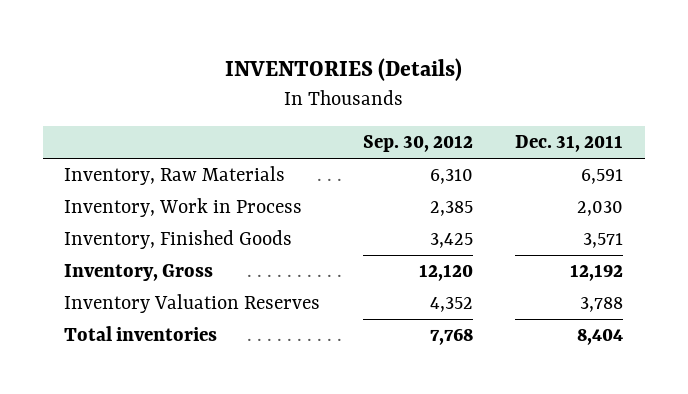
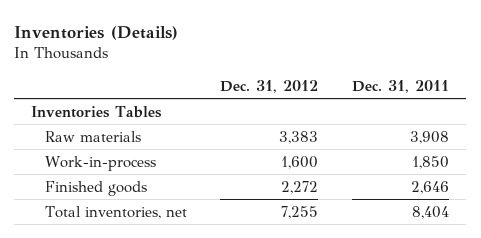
[224,58,462,82] INVENTORIES (Details) -> [14,25,179,40] Inventories (Details)
[362,135,473,153] Sep. 30, 2012 -> none
none -> [220,79,319,93] Dec. 31, 2012
[64,263,214,281] Inventory, Gross -> none
[64,293,321,313] Inventory Valuation Reserves -> none
none -> [31,105,163,118] Inventories Tables
[64,165,286,185] Inventory, Raw Materials -> [44,130,141,142] Raw materials
[581,168,624,184] 6,591 -> [410,130,450,144] 3,908
[64,197,303,217] Inventory, Work in Process -> [44,155,156,171] Work-in-process
[577,200,624,216] 2,030 -> [412,155,450,169] 1,850
[64,229,293,249] Inventory, Finished Goods -> [44,180,147,196] Finished goods
[583,232,624,248] 3,571 -> [411,180,450,194] 2,646
[64,325,218,341] Total inventories -> [44,205,187,219] Total inventories, net

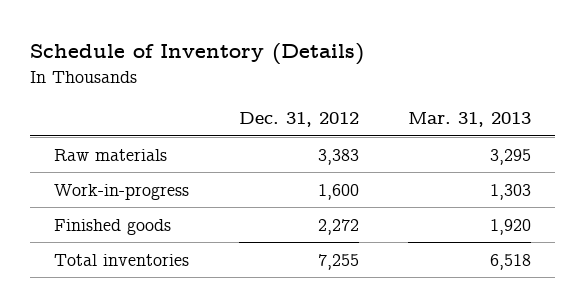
[14,25,179,40] Inventories (Details) -> [29,43,364,66] Schedule of Inventory (Details)
[352,79,450,93] Dec. 31, 2011 -> none
none -> [407,112,531,128] Mar. 31, 2013
[31,105,163,118] Inventories Tables -> none
[44,155,156,171] Work-in-process -> [54,183,190,200] Work-in-progress
[44,205,187,219] Total inventories, net -> [54,253,190,266] Total inventories

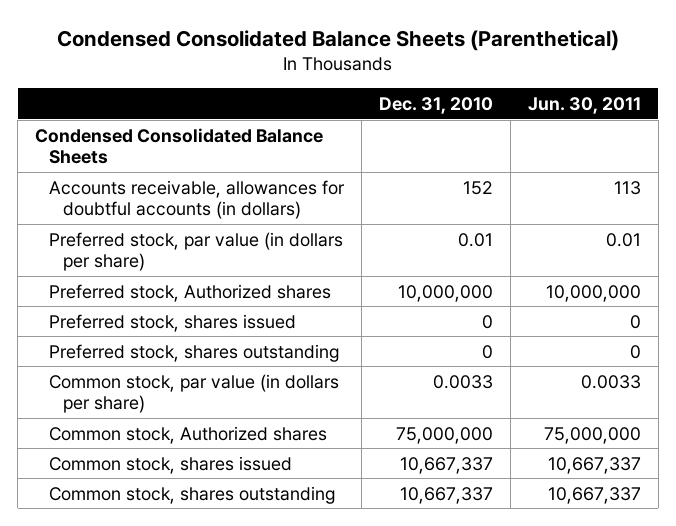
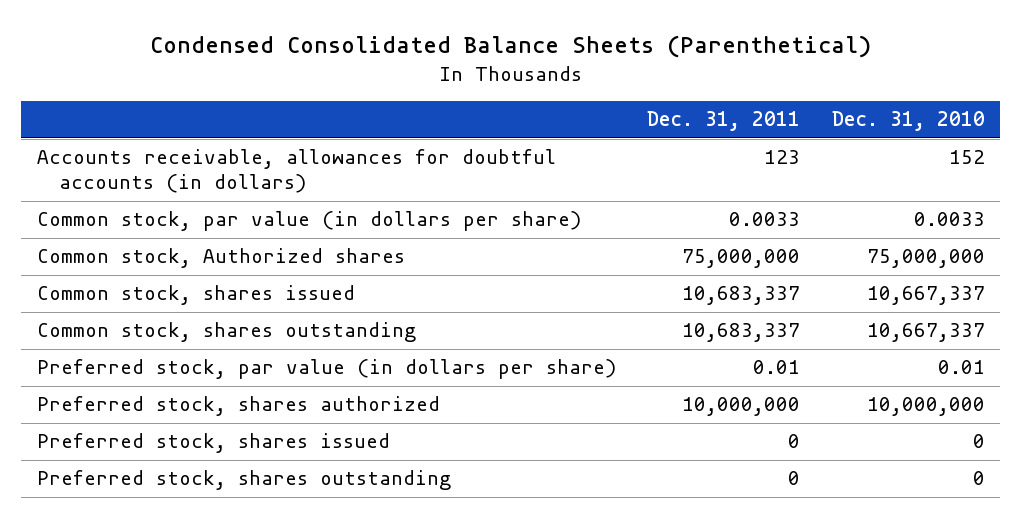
[527,96,641,114] Jun. 30, 2011 -> none
none -> [647,111,801,132] Dec. 31, 2011
[35,127,324,165] Condensed Consolidated Balance Sheets -> none
[48,283,331,302] Preferred stock, Authorized shares -> none
[48,231,343,272] Preferred stock, par value (in dollars per share) -> [37,359,617,380] Preferred stock, par value (in dollars per share)
none -> [37,396,441,417] Preferred stock, shares authorized
[48,313,296,332] Preferred stock, shares issued -> [37,433,391,454] Preferred stock, shares issued
[48,343,339,362] Preferred stock, shares outstanding -> [37,470,452,491] Preferred stock, shares outstanding

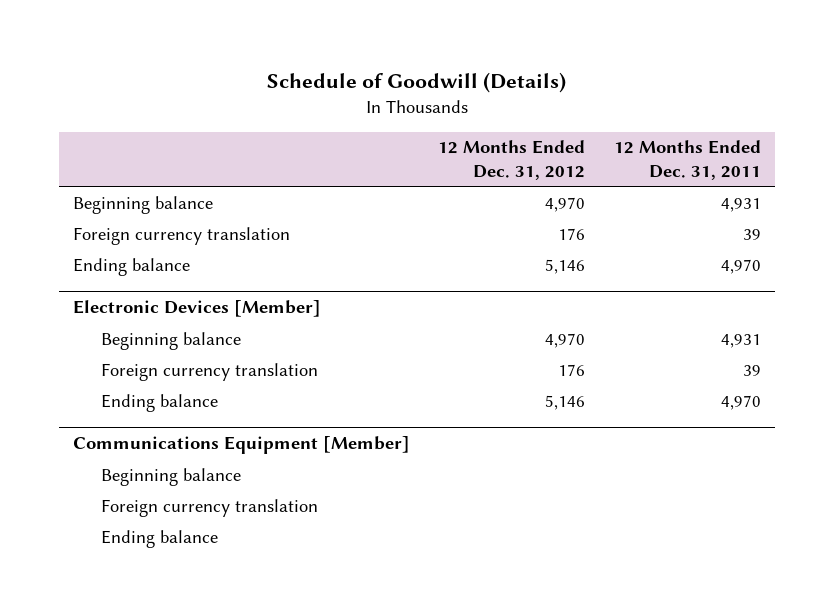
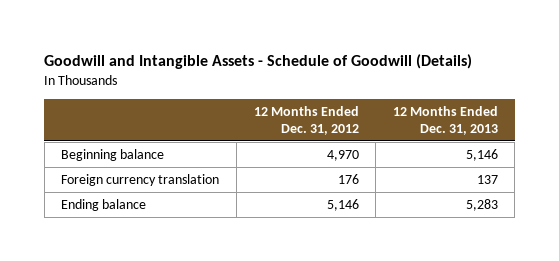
[266,72,566,94] Schedule of Goodwill (Details) -> [44,54,473,70] Goodwill and Intangible Assets - Schedule of Goodwill (Details)
[613,140,761,181] 12 Months Ended Dec. 31, 2011 -> none
none -> [392,106,498,135] 12 Months Ended Dec. 31, 2013
[73,300,322,318] Electronic Devices [Member] -> none
[100,331,241,350] Beginning balance -> none
[100,362,318,381] Foreign currency translation -> none
[100,393,218,412] Ending balance -> none
[73,436,411,455] Communications Equipment [Member] -> none
[100,467,241,486] Beginning balance -> none
[100,498,318,517] Foreign currency translation -> none
[100,529,218,548] Ending balance -> none

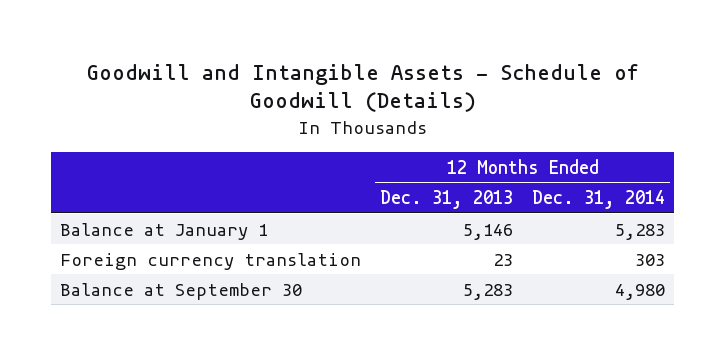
[253,106,359,135] 12 Months Ended Dec. 31, 2012 -> none
none -> [531,189,665,209] Dec. 31, 2014
[61,149,165,162] Beginning balance -> [60,222,269,240] Balance at January 1
[476,175,498,185] 137 -> [493,253,514,266] 23
[61,199,147,212] Ending balance -> [60,282,303,300] Balance at September 30

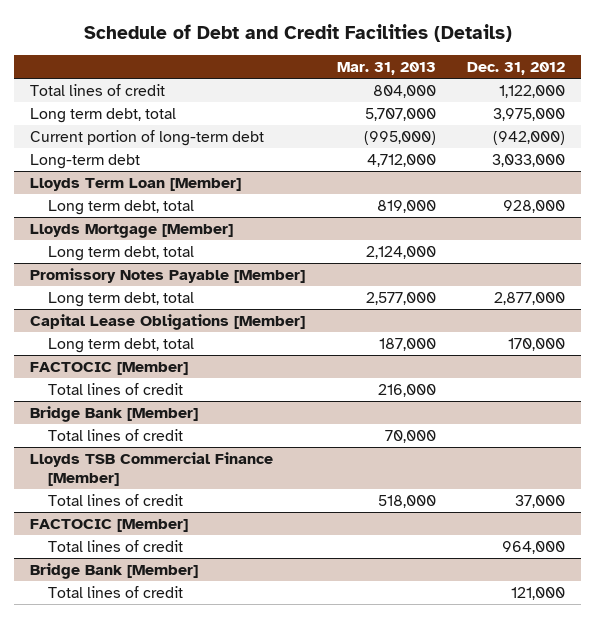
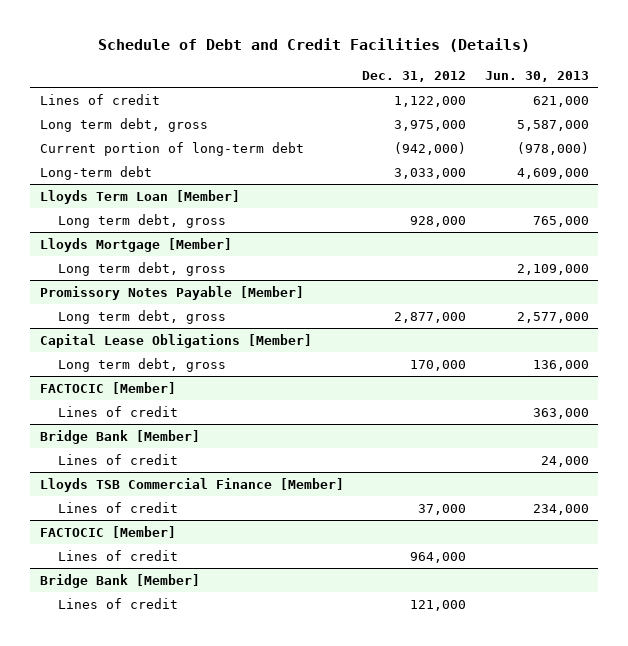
[336,62,436,76] Mar. 31, 2013 -> none
none -> [484,70,589,82] Jun. 30, 2013
[30,84,166,97] Total lines of credit -> [39,93,160,105] Lines of credit
[30,108,177,124] Long term debt, total -> [39,117,208,132] Long term debt, gross
[48,200,195,216] Long term debt, total -> [58,213,227,228] Long term debt, gross
[48,246,195,262] Long term debt, total -> [58,261,227,276] Long term debt, gross
[48,292,195,308] Long term debt, total -> [58,309,227,324] Long term debt, gross
[48,338,195,354] Long term debt, total -> [58,357,227,372] Long term debt, gross
[48,383,184,396] Total lines of credit -> [58,405,179,417] Lines of credit
[48,429,184,442] Total lines of credit -> [58,453,179,465] Lines of credit
[48,494,184,507] Total lines of credit -> [58,501,179,513] Lines of credit
[48,540,184,553] Total lines of credit -> [58,549,179,561] Lines of credit
[48,586,184,599] Total lines of credit -> [58,597,179,609] Lines of credit

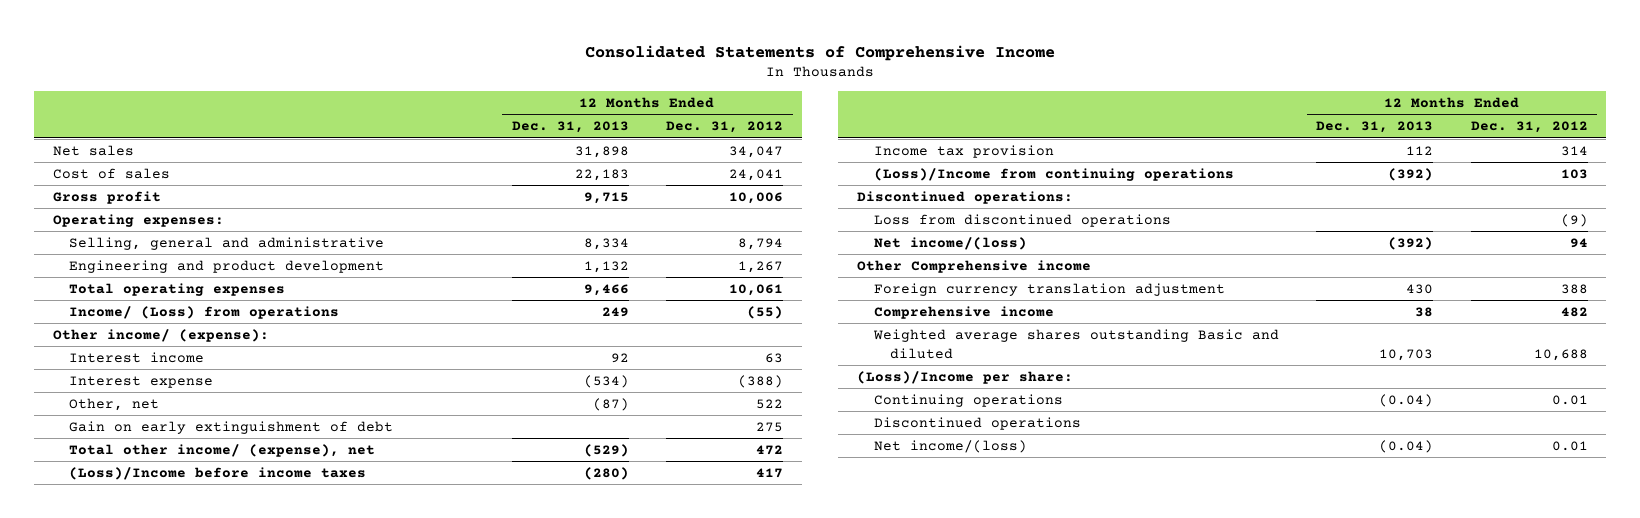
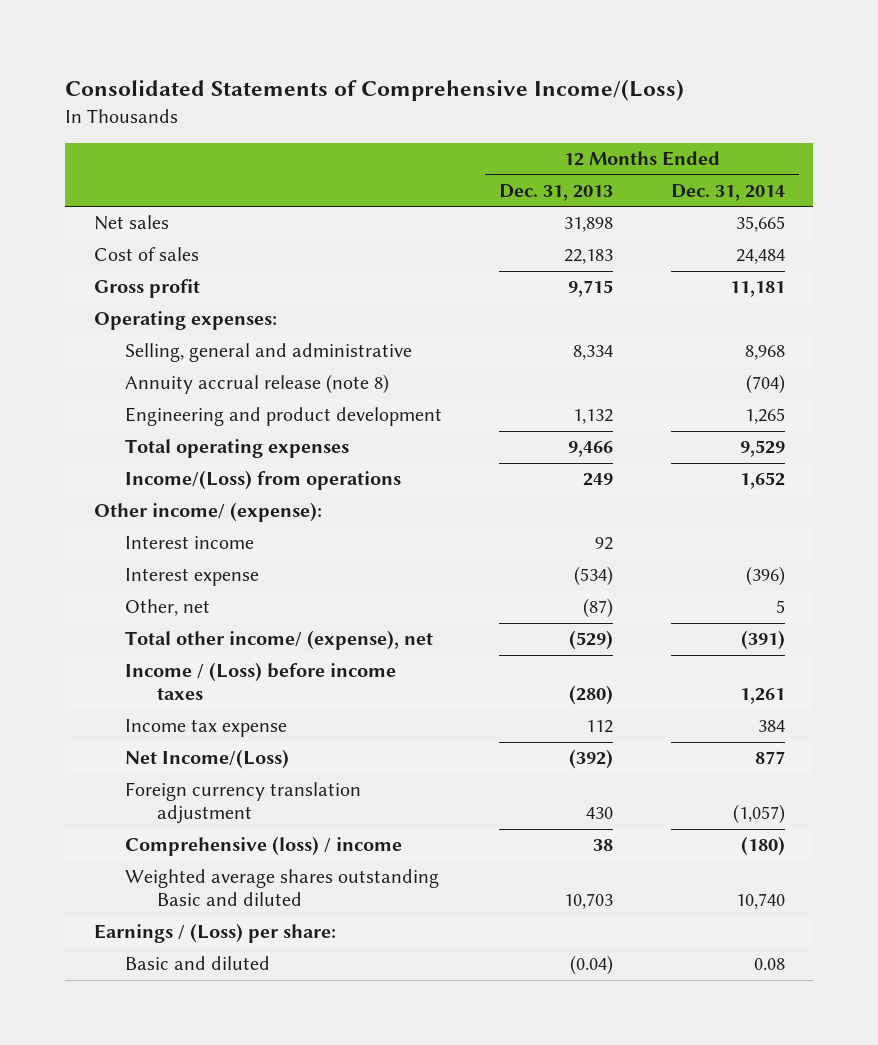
[585,44,1056,61] Consolidated Statements of Comprehensive Income -> [65,78,685,101] Consolidated Statements of Comprehensive Income/(Loss)
[666,121,784,134] Dec. 31, 2012 -> none
none -> [670,183,785,201] Dec. 31, 2014
none -> [125,374,390,395] Annuity accrual release (note 8)
[69,305,340,319] Income/ (Loss) from operations -> [125,470,402,491] Income/(Loss) from operations
[69,420,394,434] Gain on early extinguishment of debt -> none
[873,167,1234,181] (Loss)/Income from continuing operations -> none
[857,190,1074,204] Discontinued operations: -> none
[873,213,1171,227] Loss from discontinued operations -> none
[857,259,1092,273] Other Comprehensive income -> none
[69,466,367,480] (Loss)/Income before income taxes -> [125,662,397,701] Income / (Loss) before income taxes
[873,144,1054,158] Income tax provision -> [125,719,288,738] Income tax expense
[873,236,1027,250] Net income/(loss) -> [125,749,290,770] Net Income/(Loss)
[873,305,1054,319] Comprehensive income -> [125,836,403,857] Comprehensive (loss) / income
[873,393,1063,407] Continuing operations -> none
[873,416,1081,430] Discontinued operations -> none
[857,370,1074,384] (Loss)/Income per share: -> [93,923,336,944] Earnings / (Loss) per share:
[873,439,1027,453] Net income/(loss) -> [125,956,271,971] Basic and diluted

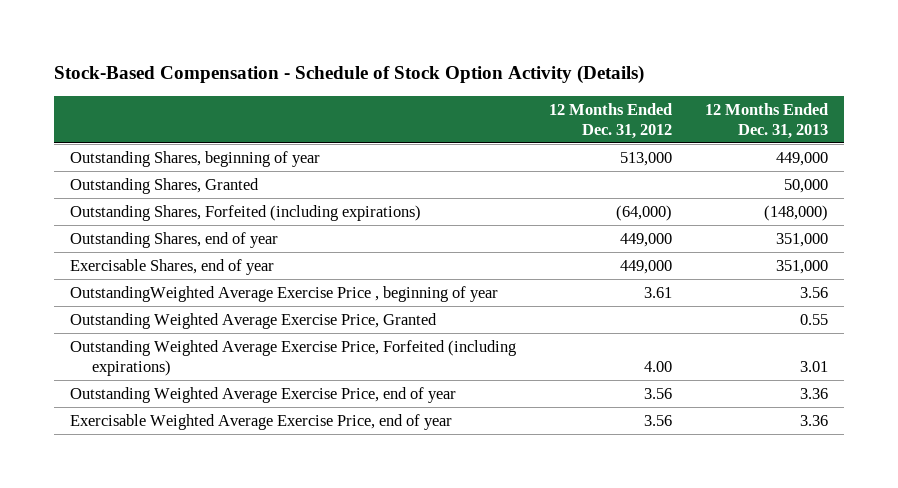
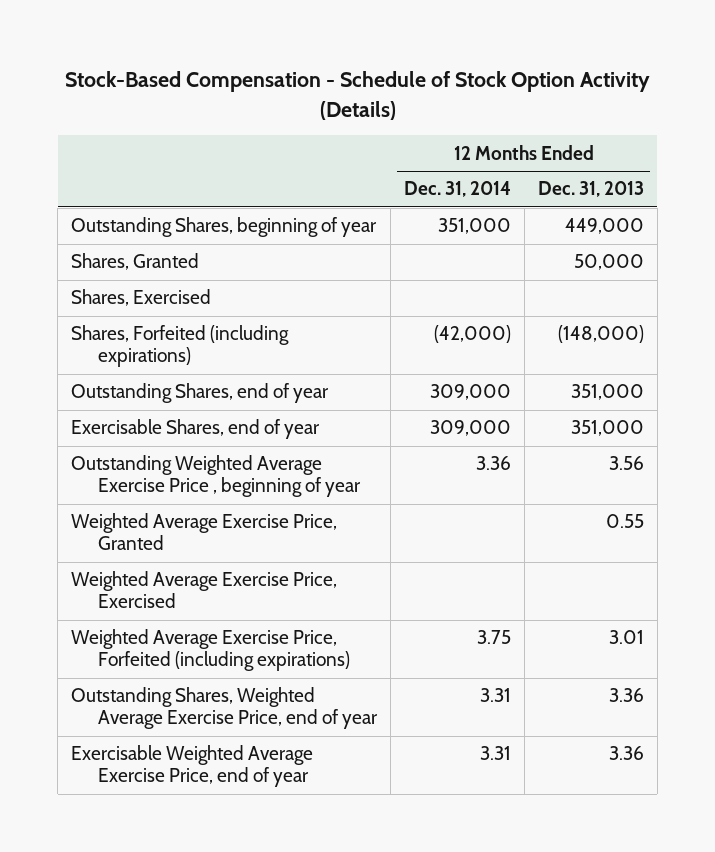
[549,102,673,139] 12 Months Ended Dec. 31, 2012 -> none
none -> [403,181,511,198] Dec. 31, 2014
[70,177,260,194] Outstanding Shares, Granted -> [71,253,200,271] Shares, Granted
none -> [71,289,212,307] Shares, Exercised
[70,204,422,221] Outstanding Shares, Forfeited (including expirations) -> [71,325,290,368] Shares, Forfeited (including expirations)
[70,285,499,302] OutstandingWeighted Average Exercise Price , beginning of year -> [71,455,361,498] Outstanding Weighted Average Exercise Price , beginning of year
[70,312,438,329] Outstanding Weighted Average Exercise Price, Granted -> [71,513,338,551] Weighted Average Exercise Price, Granted
none -> [71,571,338,609] Weighted Average Exercise Price, Exercised
[70,339,517,376] Outstanding Weighted Average Exercise Price, Forfeited (including expirations) -> [71,629,350,672] Weighted Average Exercise Price, Forfeited (including expirations)
[70,386,457,403] Outstanding Weighted Average Exercise Price, end of year -> [71,687,378,730] Outstanding Shares, Weighted Average Exercise Price, end of year

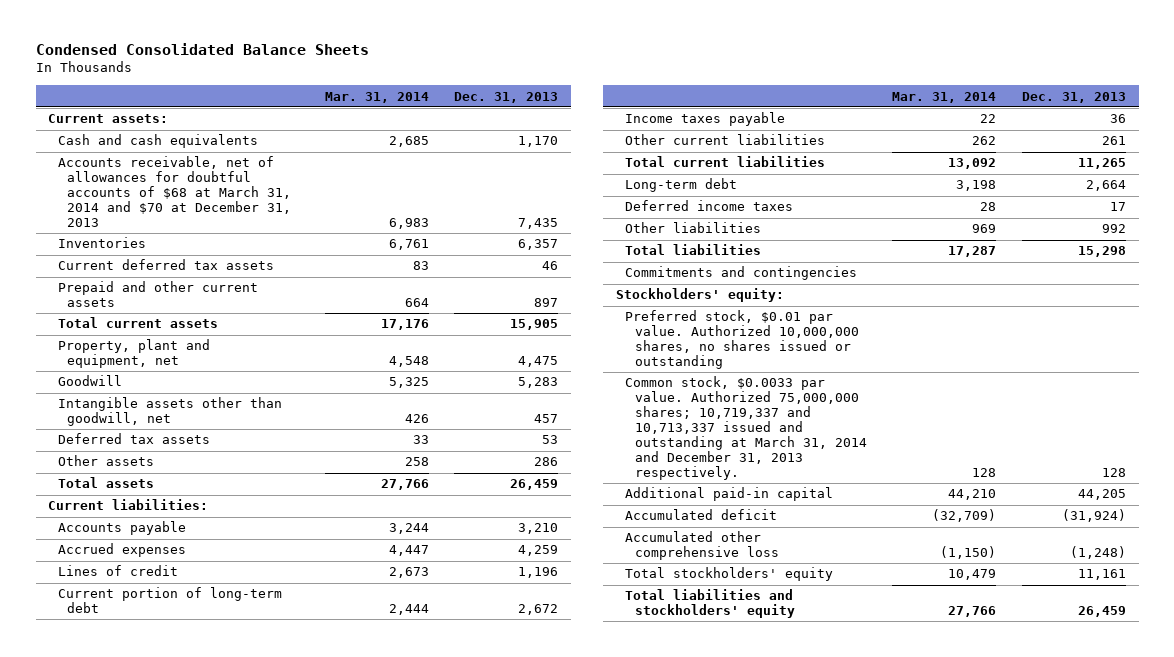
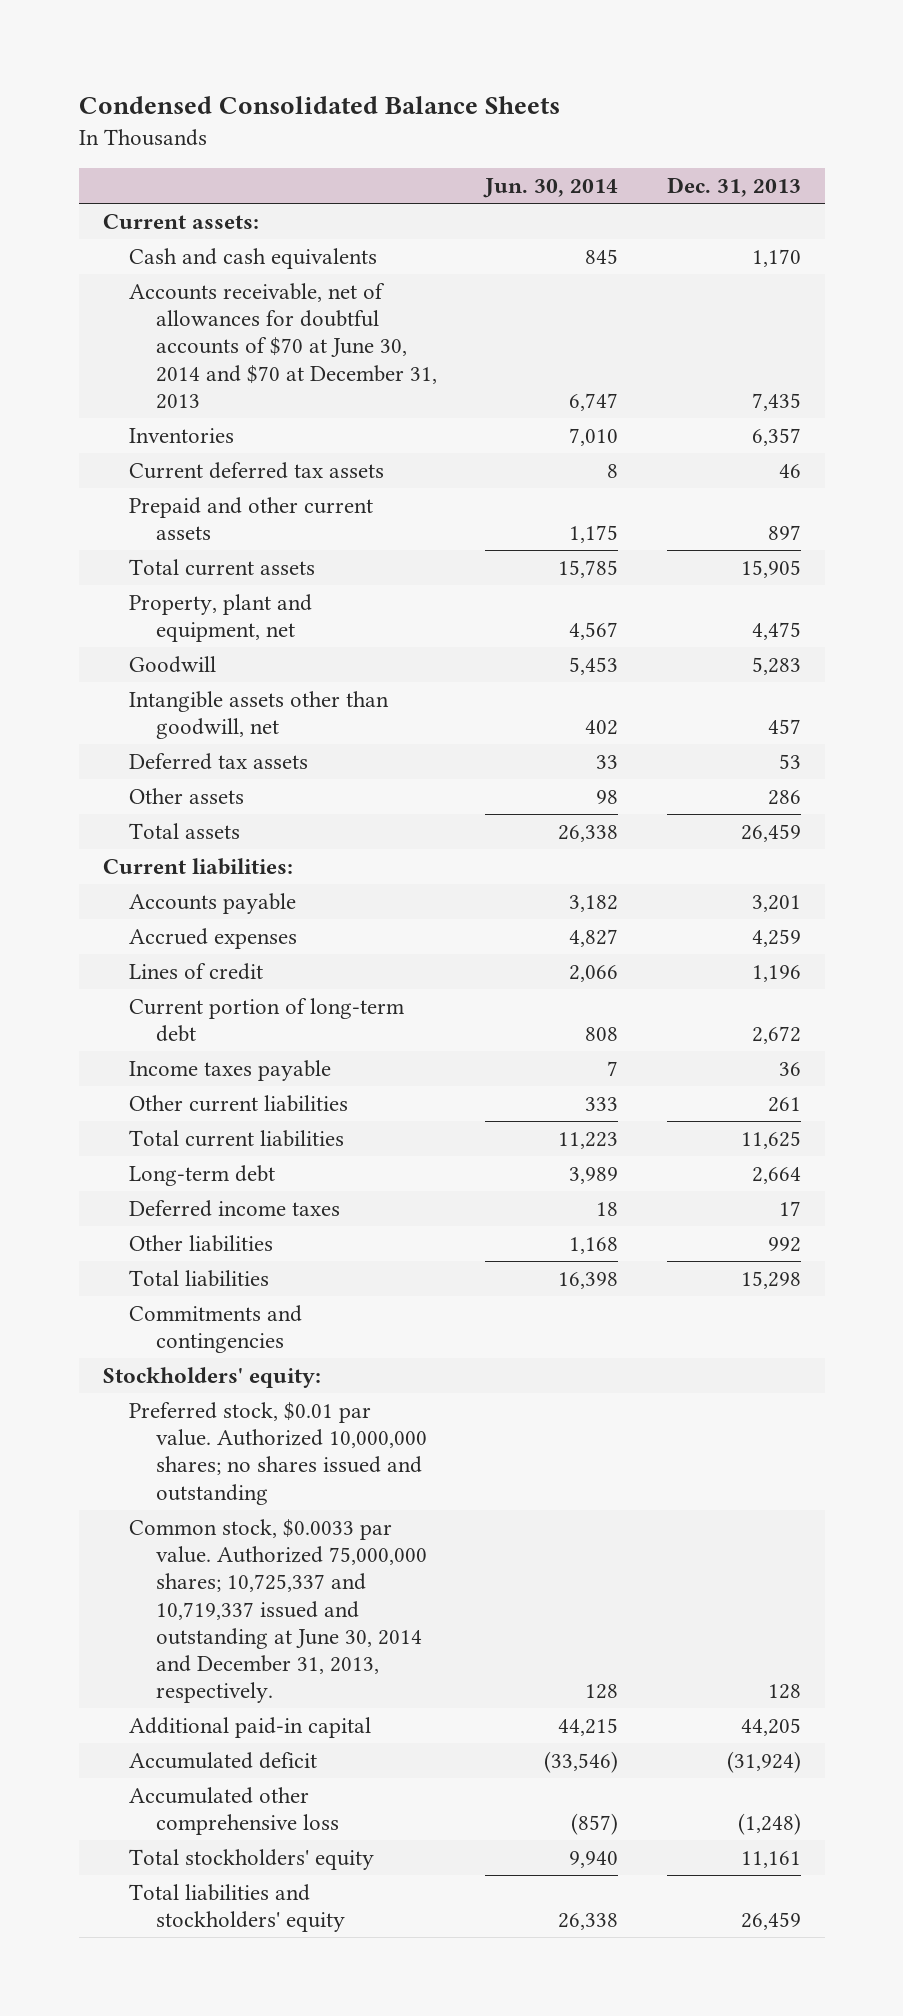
[324,91,429,103] Mar. 31, 2014 -> none
none -> [483,178,619,199] Jun. 30, 2014
[57,156,292,228] Accounts receivable, net of allowances for doubtful accounts of $68 at March 31, 2014 and $70 at December 31, 2013 -> [129,283,437,409] Accounts receivable, net of allowances for doubtful accounts of $70 at June 30, 2014 and $70 at December 31, 2013
[518,523,559,535] 3,210 -> [751,895,801,913] 3,201
[1077,158,1126,170] 11,265 -> [740,1131,801,1150] 11,625
[625,310,859,370] Preferred stock, $0.01 par value. Authorized 10,000,000 shares, no shares issued or outstanding -> [129,1402,427,1505] Preferred stock, $0.01 par value. Authorized 10,000,000 shares; no shares issued and outstanding
[625,376,867,481] Common stock, $0.0033 par value. Authorized 75,000,000 shares; 10,719,337 and 10,713,337 issued and outstanding at March 31, 2014 and December 31, 2013 respectively. -> [129,1519,427,1704] Common stock, $0.0033 par value. Authorized 75,000,000 shares; 10,725,337 and 10,719,337 issued and outstanding at June 30, 2014 and December 31, 2013, respectively.

